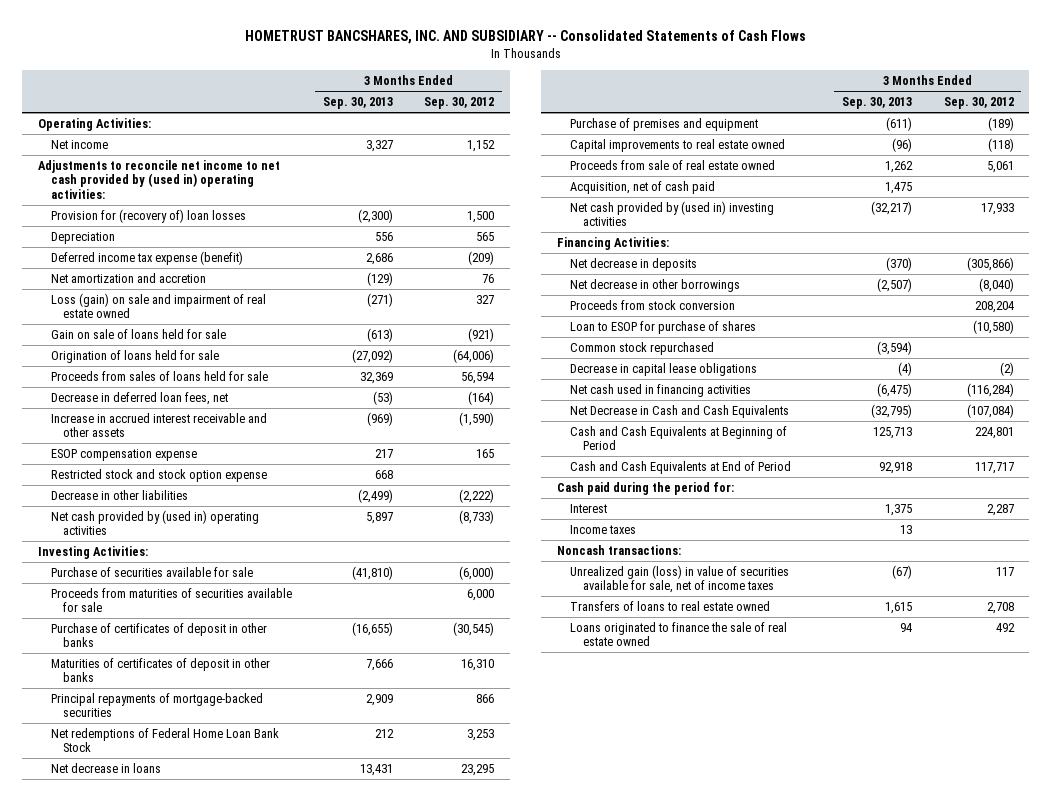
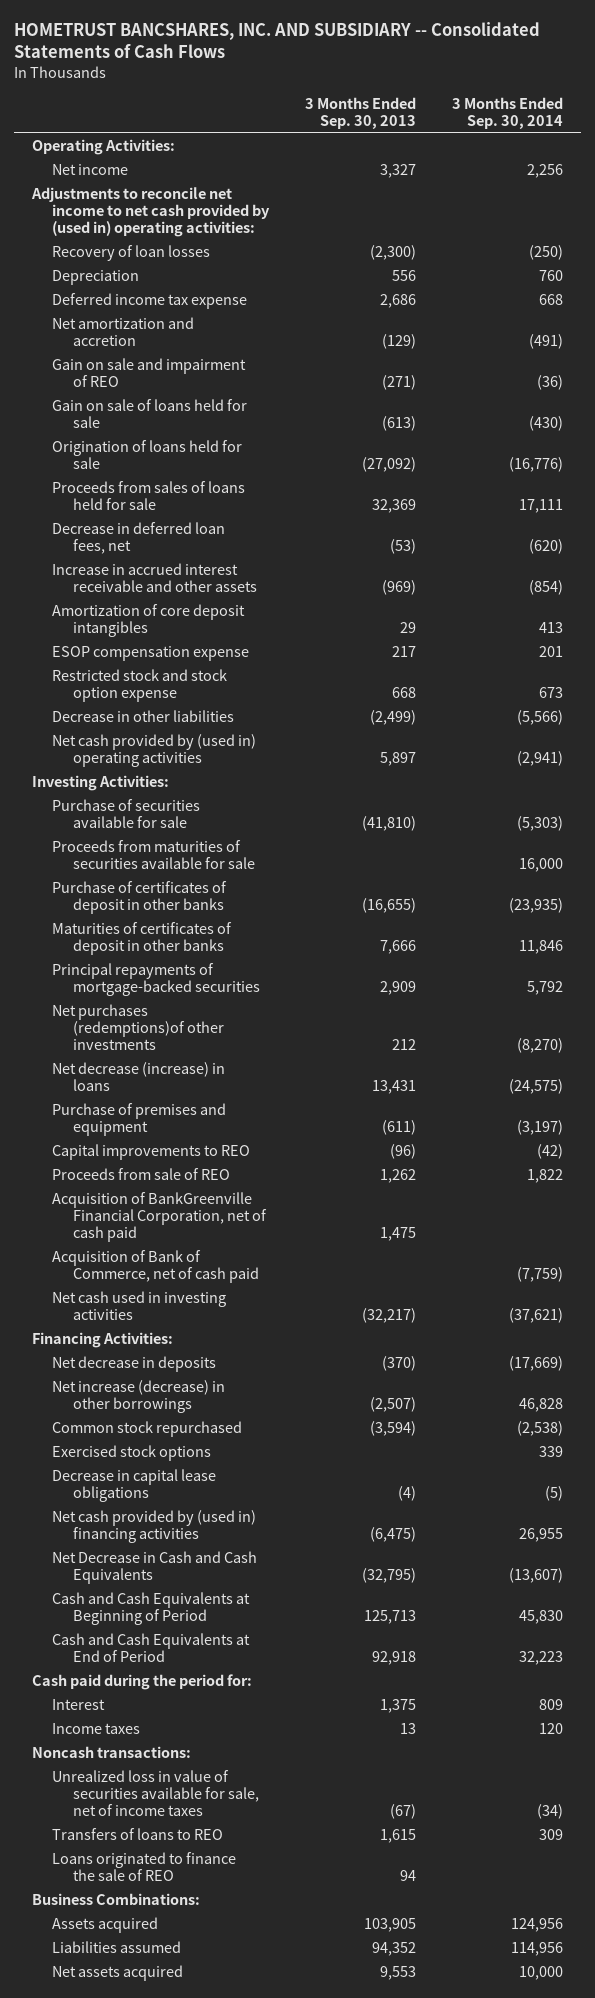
[424,97,495,110] Sep. 30, 2012 -> none
none -> [452,97,564,130] 3 Months Ended Sep. 30, 2014
[50,208,246,223] Provision for (recovery of) loan losses -> [52,245,211,262] Recovery of loan losses
[50,250,243,265] Deferred income tax expense (benefit) -> [52,293,248,310] Deferred income tax expense
[50,292,266,319] Loss (gain) on sale and impairment of real estate owned -> [52,358,247,388] Gain on sale and impairment of REO
none -> [52,604,246,638] Amortization of core deposit intangibles
[50,727,279,753] Net redemptions of Federal Home Loan Bank Stock -> [52,1004,224,1050] Net purchases (redemptions)of other investments
[50,762,161,773] Net decrease in loans -> [52,1062,226,1092] Net decrease (increase) in loans
[569,138,785,152] Capital improvements to real estate owned -> [52,1144,251,1161] Capital improvements to REO
[569,159,775,170] Proceeds from sale of real estate owned -> [52,1168,231,1181] Proceeds from sale of REO
[569,180,715,194] Acquisition, net of cash paid -> [52,1192,267,1242] Acquisition of BankGreenville Financial Corporation, net of cash paid
none -> [52,1250,259,1284] Acquisition of Bank of Commerce, net of cash paid
[569,200,774,227] Net cash provided by (used in) investing activities -> [52,1291,227,1321] Net cash used in investing activities
[569,299,735,310] Proceeds from stock conversion -> none
[569,320,756,334] Loan to ESOP for purchase of shares -> none
[569,278,740,292] Net decrease in other borrowings -> [52,1380,226,1414] Net increase (decrease) in other borrowings
none -> [52,1445,212,1462] Exercised stock options
[569,383,751,397] Net cash used in financing activities -> [52,1510,257,1544] Net cash provided by (used in) financing activities
[569,564,789,594] Unrealized gain (loss) in value of securities available for sale, net of income taxes -> [52,1770,259,1816] Unrealized loss in value of securities available for sale, net of income taxes
[569,600,770,611] Transfers of loans to real estate owned -> [52,1828,224,1841] Transfers of loans to REO
[569,621,787,647] Loans originated to finance the sale of real estate owned -> [52,1852,237,1882] Loans originated to finance the sale of REO
none -> [31,1893,200,1906] Business Combinations:
none -> [52,1917,159,1934] Assets acquired
none -> [52,1941,182,1954] Liabilities assumed
none -> [52,1965,184,1982] Net assets acquired

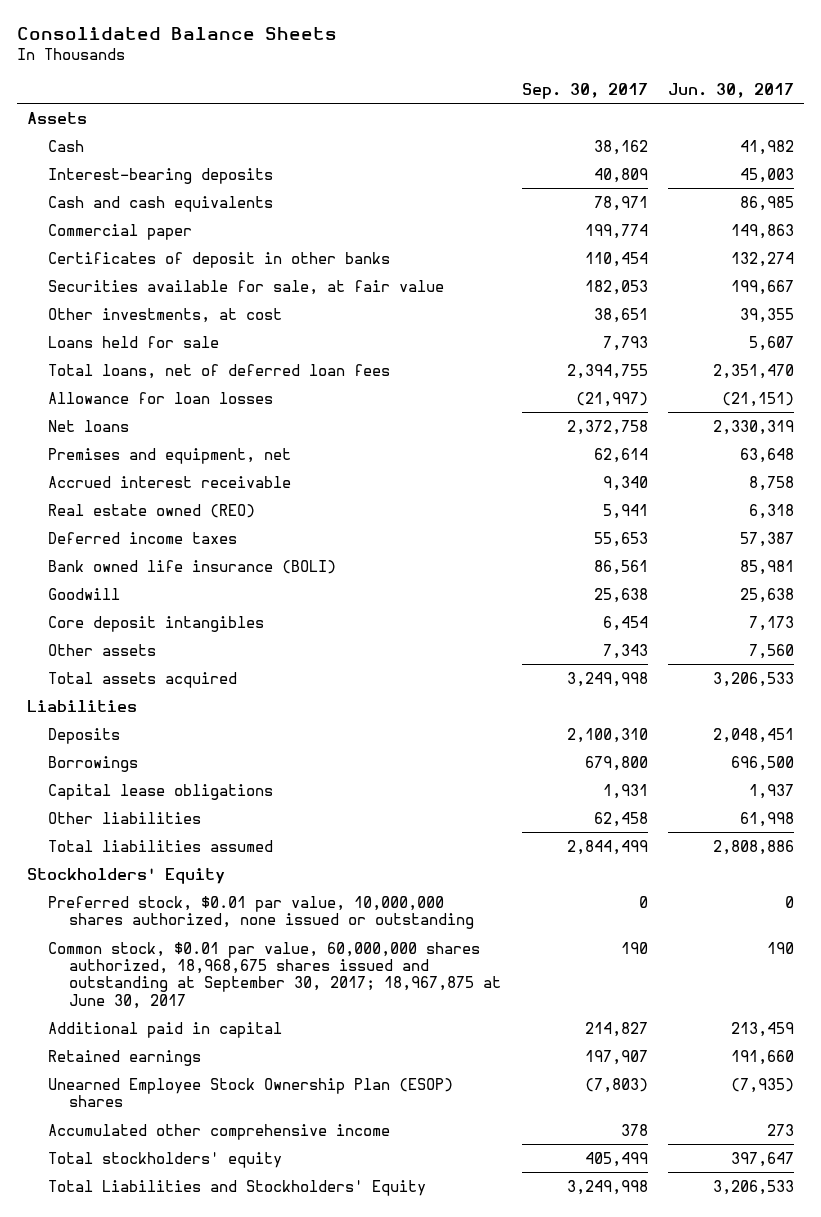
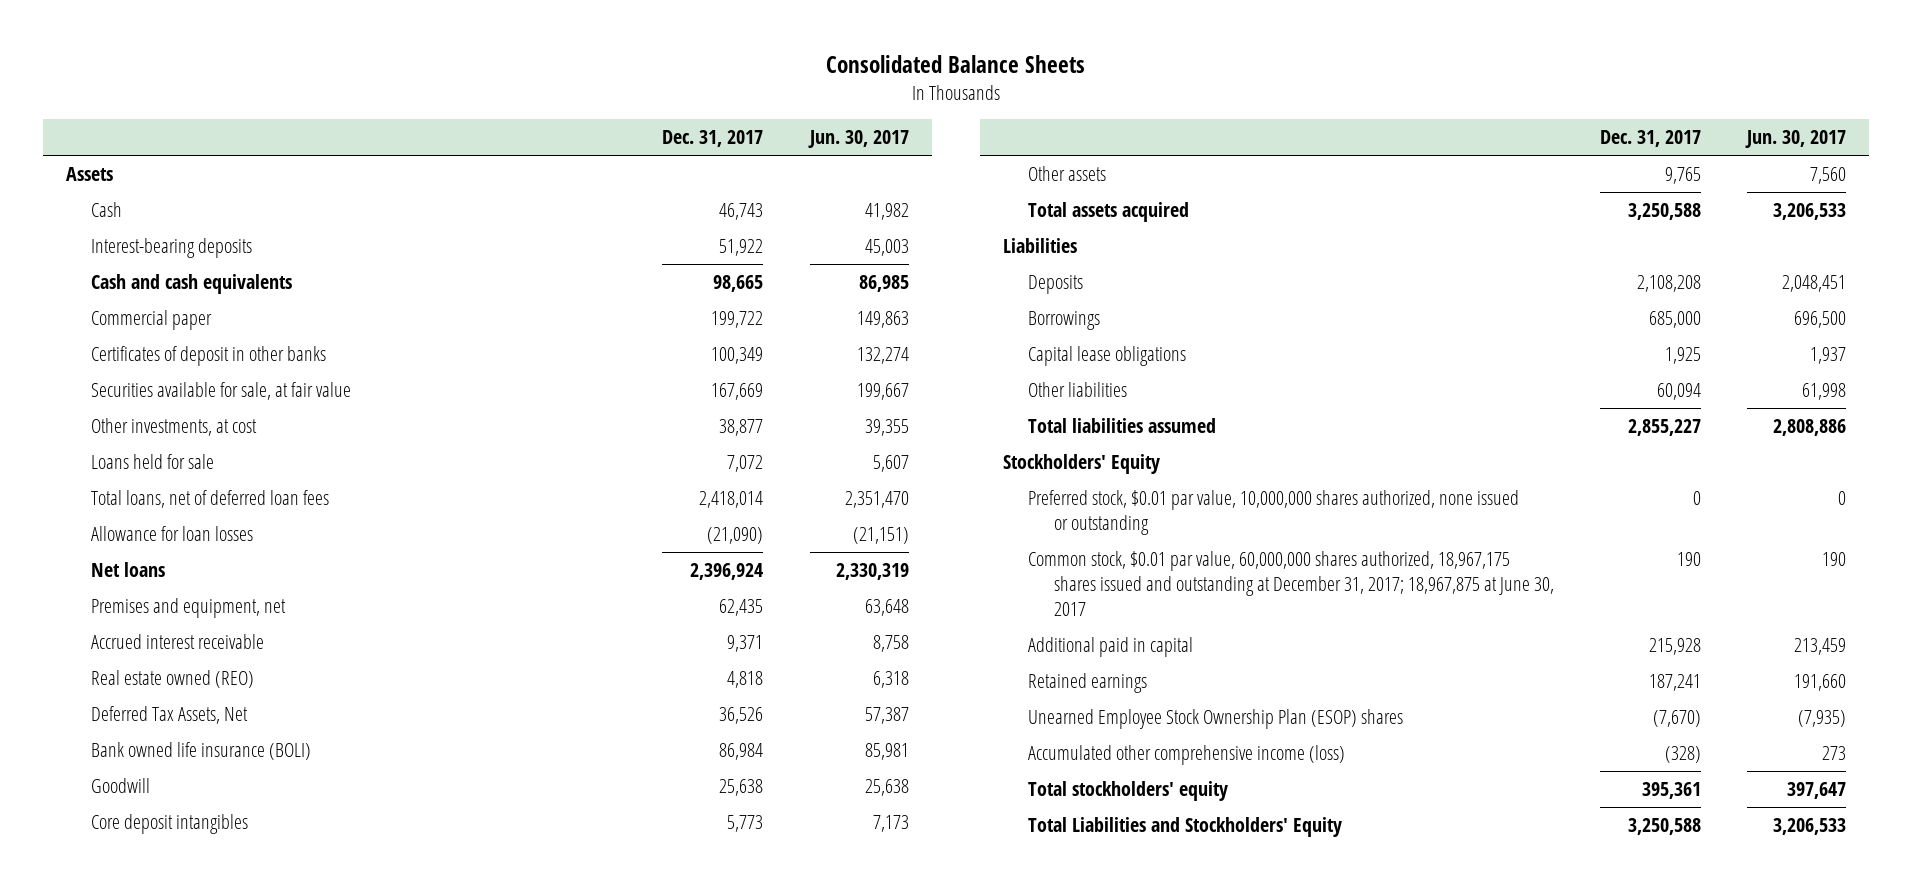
[521,82,648,99] Sep. 30, 2017 -> none
none -> [662,130,764,148] Dec. 31, 2017
[48,531,238,544] Deferred income taxes -> [91,705,249,724] Deferred Tax Assets, Net
[48,941,502,1009] Common stock, $0.01 par value, 60,000,000 shares authorized, 18,968,675 shares issued and outstanding at September 30, 2017; 18,967,875 at June 30, 2017 -> [1028,550,1554,616] Common stock, $0.01 par value, 60,000,000 shares authorized, 18,967,175 shares issued and outstanding at December 31, 2017; 18,967,875 at June 30, 2017
[48,1123,391,1140] Accumulated other comprehensive income -> [1028,744,1346,765] Accumulated other comprehensive income (loss)

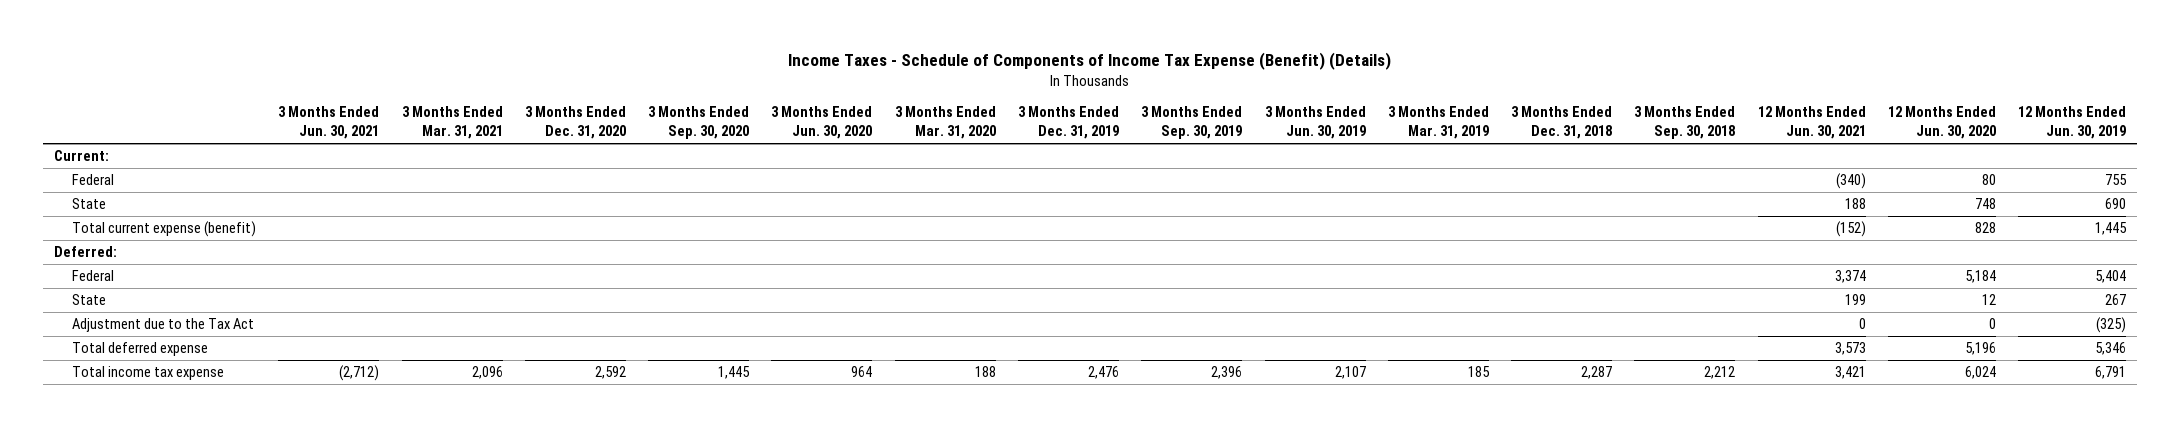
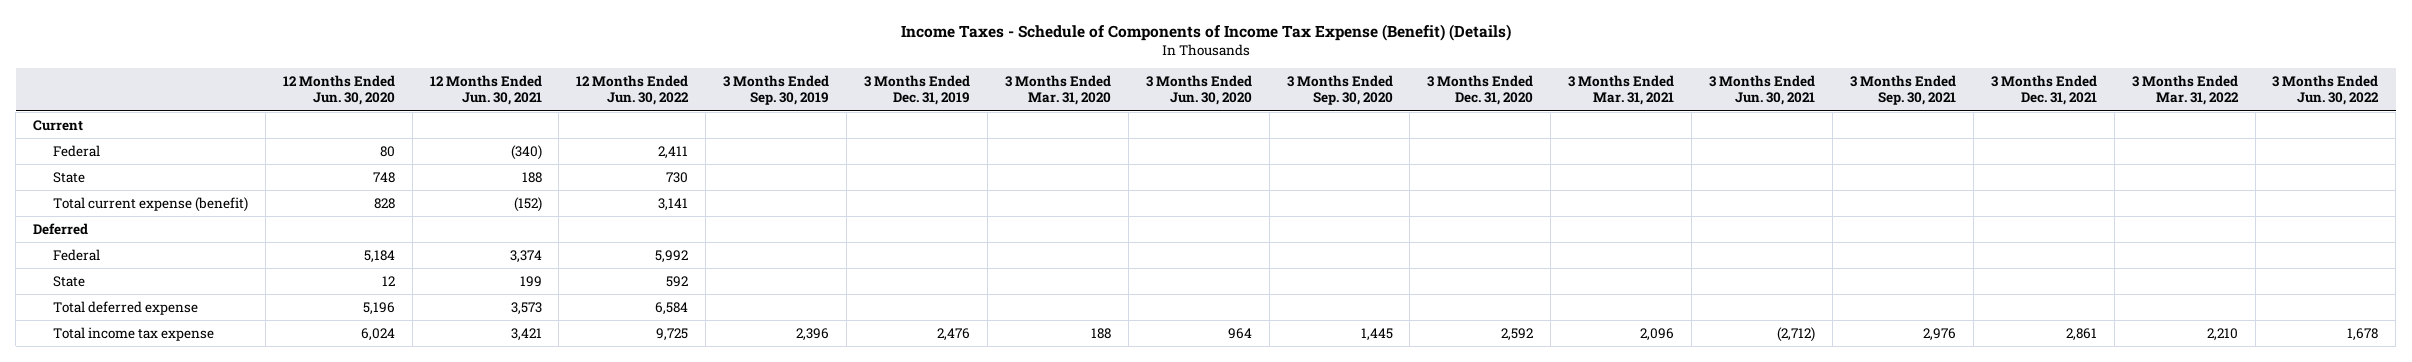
[1264,106,1366,140] 3 Months Ended Jun. 30, 2019 -> none
[1387,106,1489,140] 3 Months Ended Mar. 31, 2019 -> none
[1511,106,1613,140] 3 Months Ended Dec. 31, 2018 -> none
[1634,106,1736,140] 3 Months Ended Sep. 30, 2018 -> none
[2018,106,2127,140] 12 Months Ended Jun. 30, 2019 -> none
none -> [576,75,690,106] 12 Months Ended Jun. 30, 2022
none -> [1849,75,1956,106] 3 Months Ended Sep. 30, 2021
none -> [1990,75,2097,106] 3 Months Ended Dec. 31, 2021
none -> [2131,75,2239,106] 3 Months Ended Mar. 31, 2022
none -> [2272,75,2380,106] 3 Months Ended Jun. 30, 2022
[53,150,109,162] Current: -> [33,120,84,132] Current
[53,246,117,258] Deferred: -> [33,223,89,236] Deferred
[72,318,255,333] Adjustment due to the Tax Act -> none

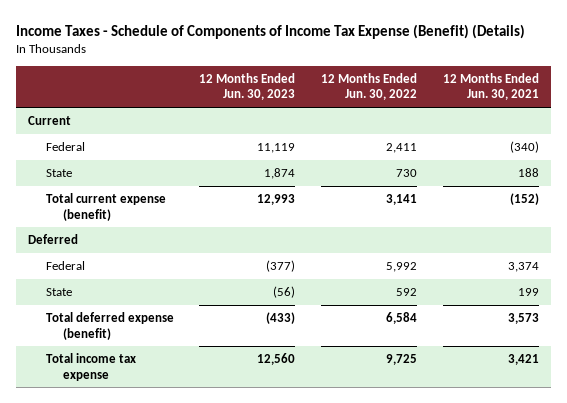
[282,75,395,106] 12 Months Ended Jun. 30, 2020 -> none
[723,75,830,106] 3 Months Ended Sep. 30, 2019 -> none
[864,75,971,106] 3 Months Ended Dec. 31, 2019 -> none
[1004,75,1111,106] 3 Months Ended Mar. 31, 2020 -> none
[1145,75,1252,106] 3 Months Ended Jun. 30, 2020 -> none
[1286,75,1393,106] 3 Months Ended Sep. 30, 2020 -> none
[1427,75,1534,106] 3 Months Ended Dec. 31, 2020 -> none
[1568,75,1675,106] 3 Months Ended Mar. 31, 2021 -> none
[1709,75,1816,106] 3 Months Ended Jun. 30, 2021 -> none
[1849,75,1956,106] 3 Months Ended Sep. 30, 2021 -> none
[1990,75,2097,106] 3 Months Ended Dec. 31, 2021 -> none
[2131,75,2239,106] 3 Months Ended Mar. 31, 2022 -> none
[2272,75,2380,106] 3 Months Ended Jun. 30, 2022 -> none
none -> [199,72,296,101] 12 Months Ended Jun. 30, 2023
[52,301,198,316] Total deferred expense -> [45,312,174,340] Total deferred expense (benefit)

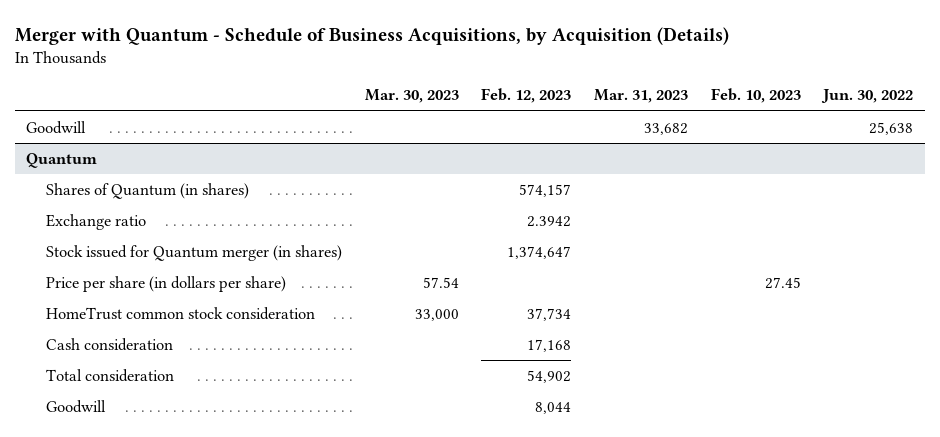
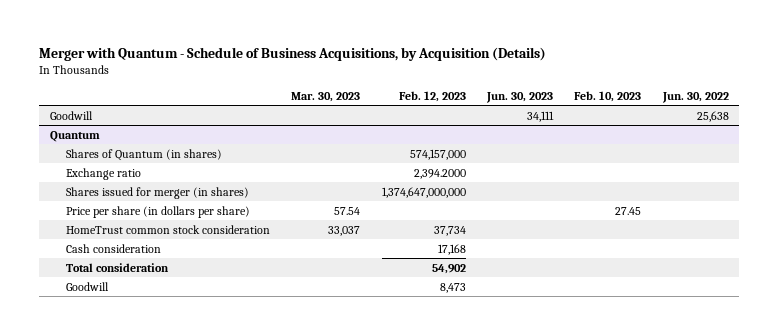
[594,89,689,104] Mar. 31, 2023 -> none
none -> [486,91,554,103] Jun. 30, 2023
[519,183,572,197] 574,157 -> [409,148,466,160] 574,157,000
[527,215,572,227] 2.3942 -> [413,168,466,179] 2,394.2000
[46,244,343,261] Stock issued for Quantum merger (in shares) -> [66,186,250,199] Shares issued for merger (in shares)
[507,245,572,259] 1,374,647 -> [381,186,466,198] 1,374,647,000,000
[414,308,459,321] 33,000 -> [328,225,361,236] 33,037
[535,401,572,414] 8,044 -> [439,282,466,293] 8,473

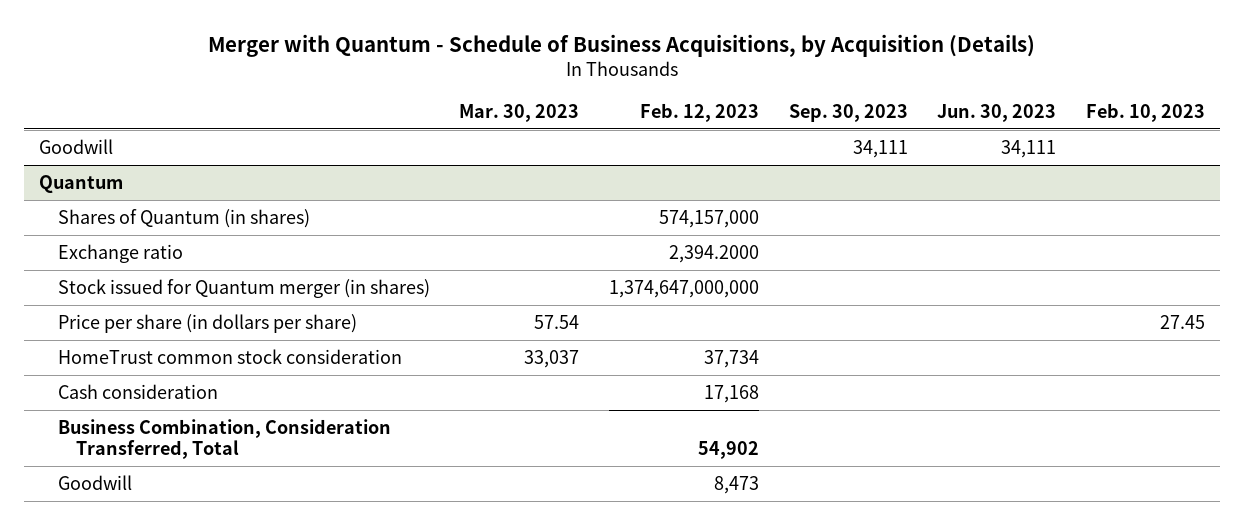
[661,91,729,103] Jun. 30, 2022 -> none
none -> [788,103,908,122] Sep. 30, 2023
[66,186,250,199] Shares issued for merger (in shares) -> [57,278,430,298] Stock issued for Quantum merger (in shares)
[66,262,170,272] Total consideration -> [57,418,391,460] Business Combination, Consideration Transferred, Total

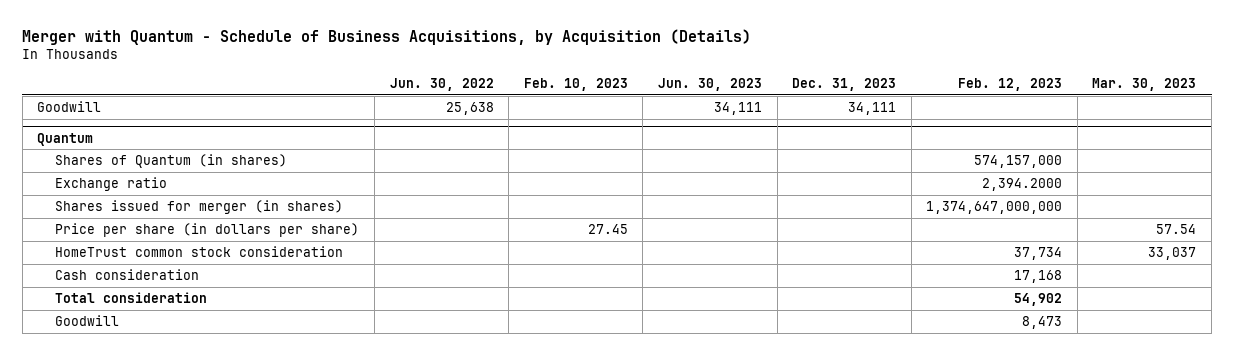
[788,103,908,122] Sep. 30, 2023 -> none
none -> [389,78,494,92] Jun. 30, 2022
none -> [792,78,897,92] Dec. 31, 2023
[57,278,430,298] Stock issued for Quantum merger (in shares) -> [55,199,344,214] Shares issued for merger (in shares)
[57,418,391,460] Business Combination, Consideration Transferred, Total -> [55,291,208,303] Total consideration

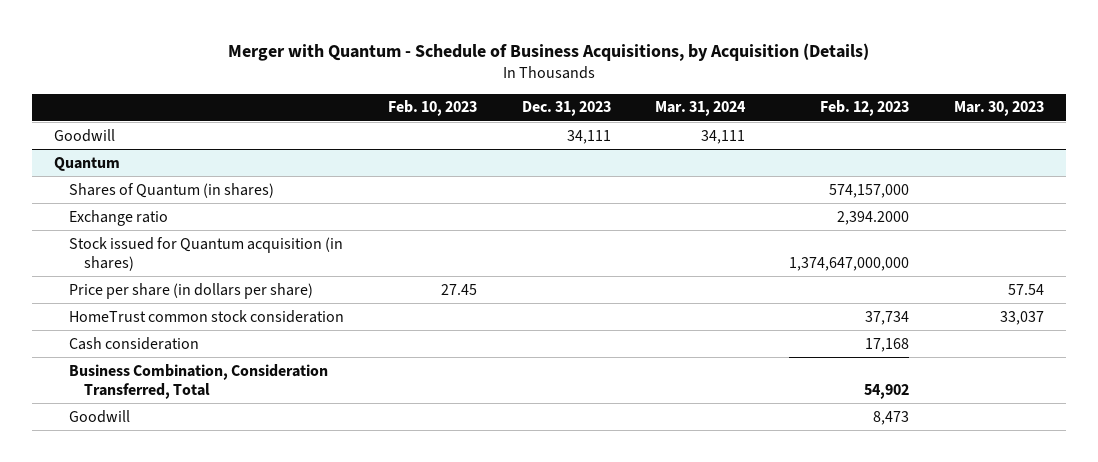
[389,78,494,92] Jun. 30, 2022 -> none
[657,78,762,92] Jun. 30, 2023 -> none
none -> [654,101,746,117] Mar. 31, 2024
[55,199,344,214] Shares issued for merger (in shares) -> [68,236,343,271] Stock issued for Quantum acquisition (in shares)
[55,291,208,303] Total consideration -> [68,363,328,399] Business Combination, Consideration Transferred, Total

